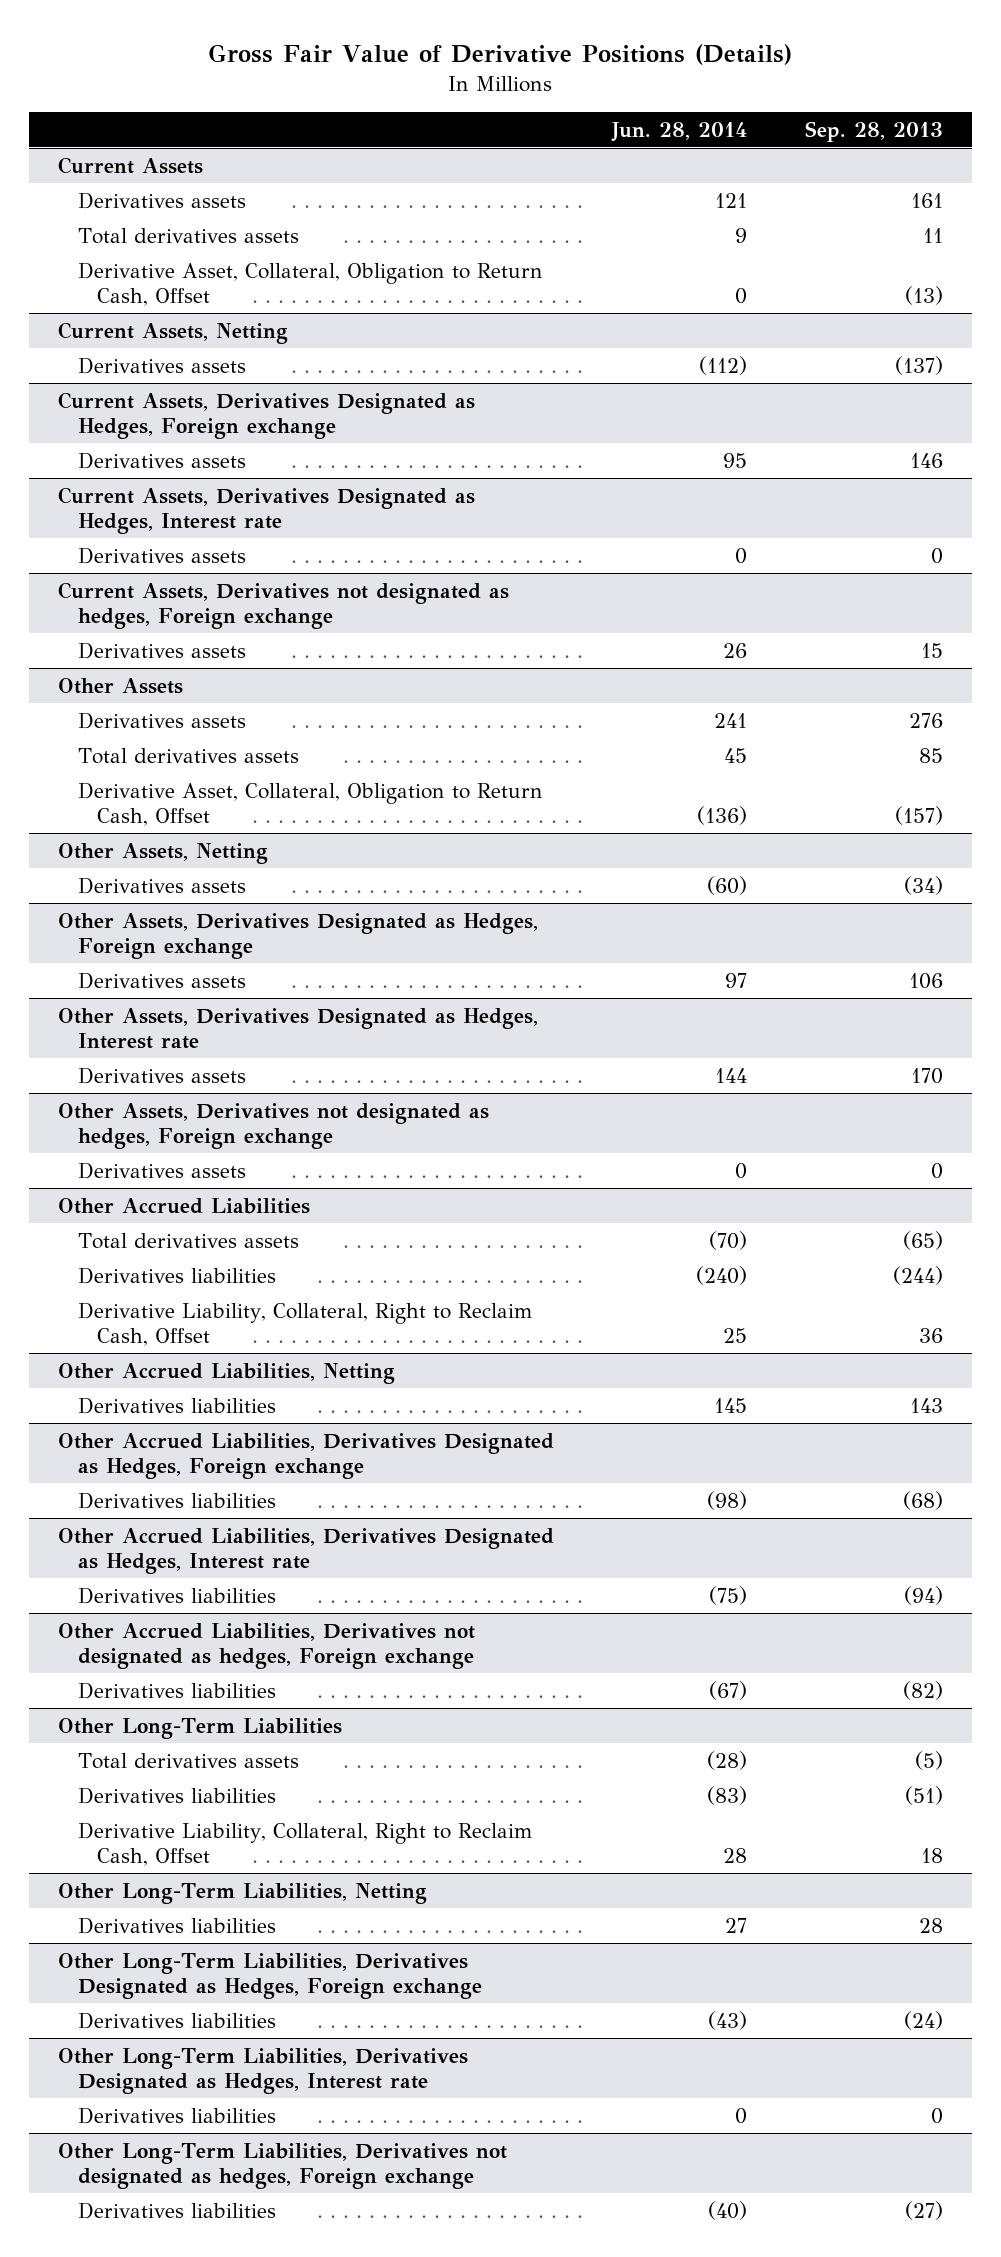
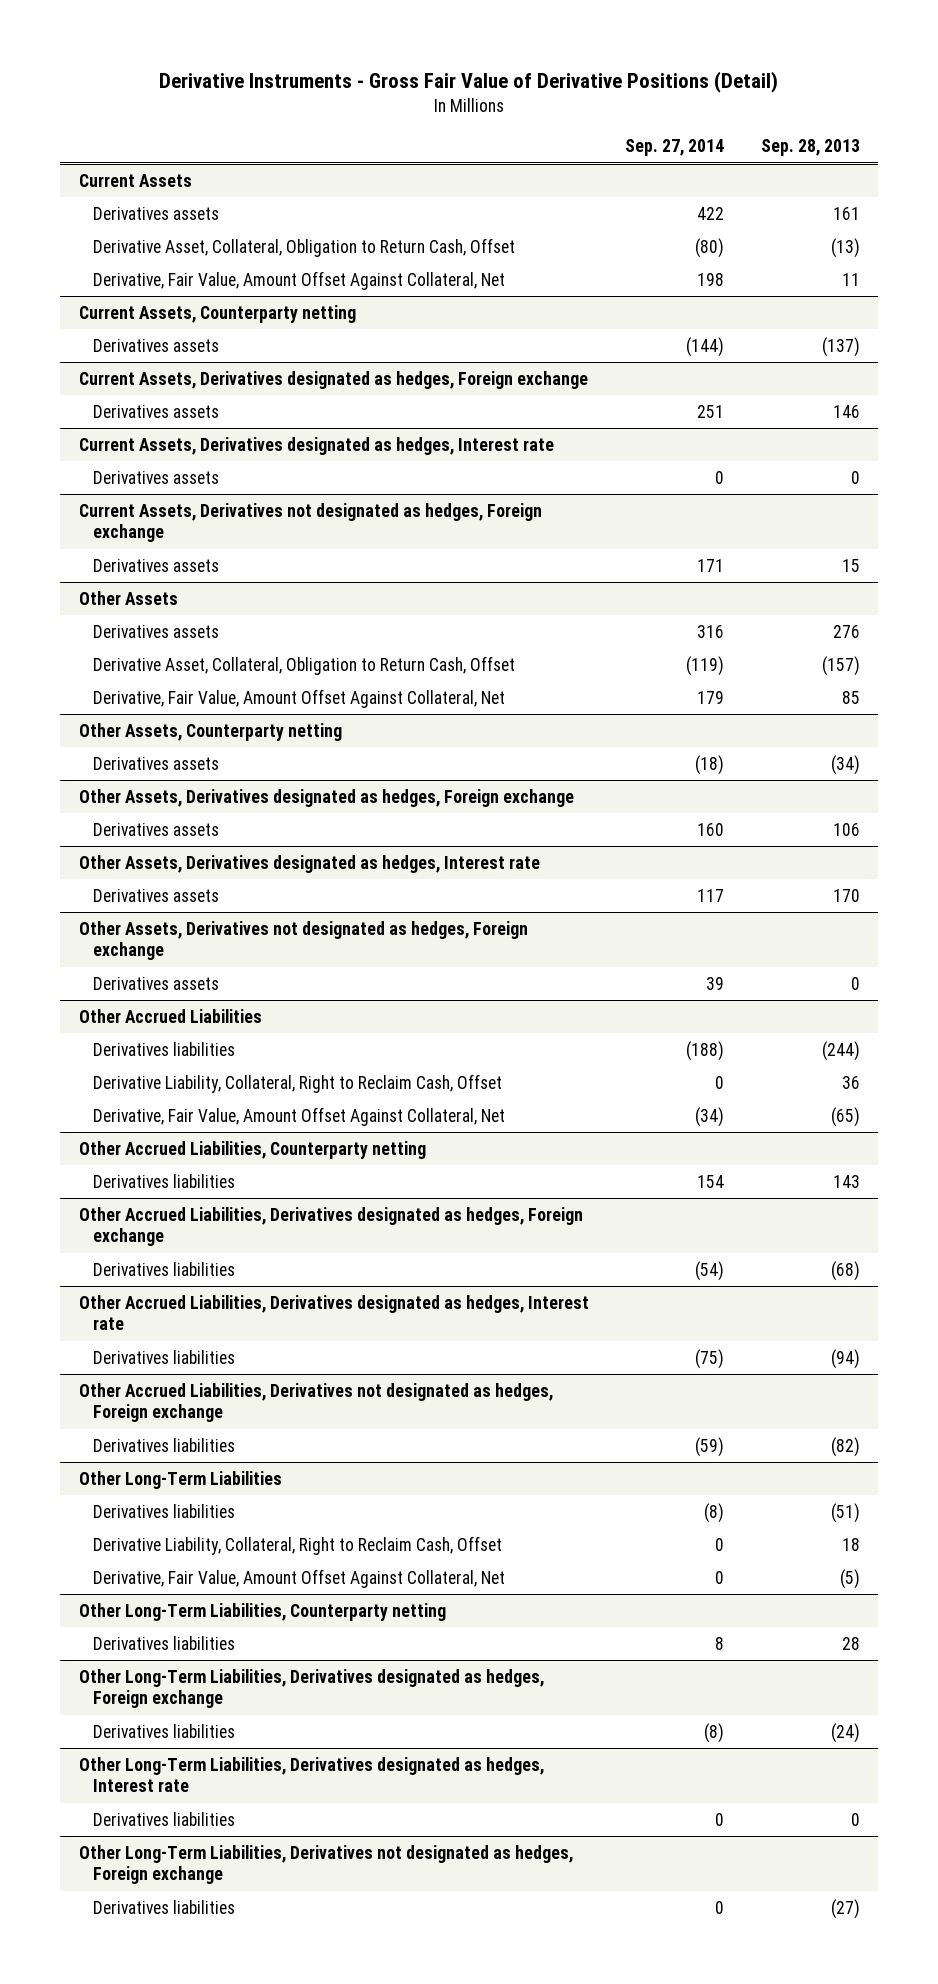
[208,44,793,66] Gross Fair Value of Derivative Positions (Details) -> [159,70,779,93] Derivative Instruments - Gross Fair Value of Derivative Positions (Detail)
[610,121,747,142] Jun. 28, 2014 -> none
none -> [625,139,725,157] Sep. 27, 2014
[77,227,299,244] Total derivatives assets -> none
none -> [92,270,505,290] Derivative, Fair Value, Amount Offset Against Collateral, Net
[58,321,289,344] Current Assets, Netting -> [78,304,356,323] Current Assets, Counterparty netting
[58,391,476,439] Current Assets, Derivatives Designated as Hedges, Foreign exchange -> [78,370,588,389] Current Assets, Derivatives designated as hedges, Foreign exchange
[58,486,476,534] Current Assets, Derivatives Designated as Hedges, Interest rate -> [78,436,554,455] Current Assets, Derivatives designated as hedges, Interest rate
[77,747,299,764] Total derivatives assets -> none
none -> [92,688,505,708] Derivative, Fair Value, Amount Offset Against Collateral, Net
[58,842,269,864] Other Assets, Netting -> [78,722,342,741] Other Assets, Counterparty netting
[58,912,539,959] Other Assets, Derivatives Designated as Hedges, Foreign exchange -> [78,788,574,807] Other Assets, Derivatives designated as hedges, Foreign exchange
[58,1007,539,1049] Other Assets, Derivatives Designated as Hedges, Interest rate -> [78,854,540,873] Other Assets, Derivatives designated as hedges, Interest rate
[77,1232,299,1249] Total derivatives assets -> none
none -> [92,1106,505,1126] Derivative, Fair Value, Amount Offset Against Collateral, Net
[58,1362,396,1384] Other Accrued Liabilities, Netting -> [78,1140,426,1159] Other Accrued Liabilities, Counterparty netting
[58,1432,555,1479] Other Accrued Liabilities, Derivatives Designated as Hedges, Foreign exchange -> [78,1206,583,1247] Other Accrued Liabilities, Derivatives designated as hedges, Foreign exchange
[58,1527,555,1574] Other Accrued Liabilities, Derivatives Designated as Hedges, Interest rate -> [78,1294,589,1331] Other Accrued Liabilities, Derivatives designated as hedges, Interest rate
[77,1752,299,1769] Total derivatives assets -> none
none -> [92,1568,505,1588] Derivative, Fair Value, Amount Offset Against Collateral, Net
[58,1882,428,1904] Other Long-Term Liabilities, Netting -> [78,1602,446,1621] Other Long-Term Liabilities, Counterparty netting
[58,1952,482,1999] Other Long-Term Liabilities, Derivatives Designated as Hedges, Foreign exchange -> [78,1668,544,1709] Other Long-Term Liabilities, Derivatives designated as hedges, Foreign exchange
[58,2047,469,2094] Other Long-Term Liabilities, Derivatives Designated as Hedges, Interest rate -> [78,1756,544,1793] Other Long-Term Liabilities, Derivatives designated as hedges, Interest rate

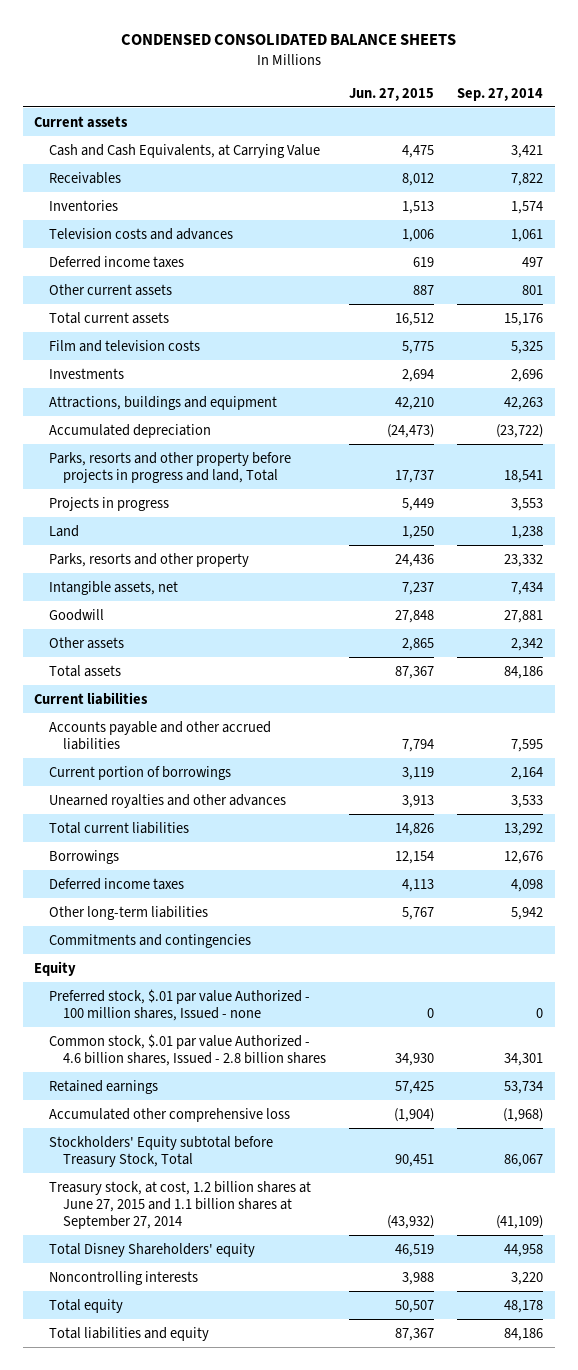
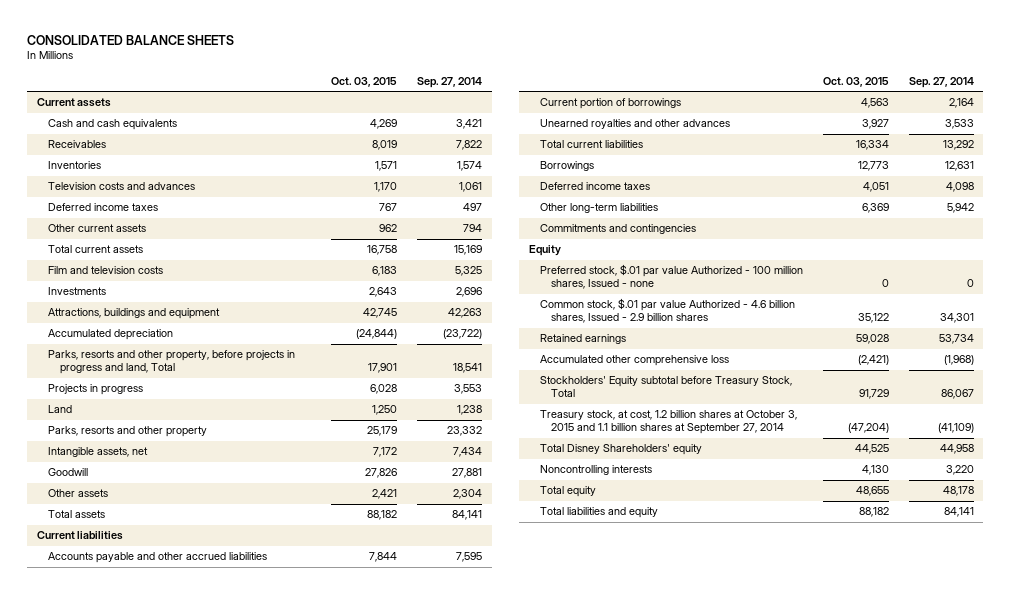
[120,34,456,46] CONDENSED CONSOLIDATED BALANCE SHEETS -> [27,34,235,45] CONSOLIDATED BALANCE SHEETS
[348,87,434,101] Jun. 27, 2015 -> none
none -> [331,76,398,87] Oct. 03, 2015
[48,143,320,158] Cash and Cash Equivalents, at Carrying Value -> [48,119,178,131] Cash and cash equivalents
[522,284,544,295] 801 -> [462,224,482,233] 794
[504,312,544,326] 15,176 -> [453,245,482,256] 15,169
[48,451,291,483] Parks, resorts and other property before projects in progress and land, Total -> [48,350,296,375] Parks, resorts and other property, before projects in progress and land, Total
[511,637,544,651] 2,342 -> [452,489,482,500] 2,304
[504,665,544,679] 84,186 -> [451,510,482,521] 84,141
[504,850,544,864] 12,676 -> [944,161,974,172] 12,631
[48,1033,326,1066] Common stock, $.01 par value Authorized - 4.6 billion shares, Issued - 2.8 billion shares -> [540,298,796,324] Common stock, $.01 par value Authorized - 4.6 billion shares, Issued - 2.9 billion shares
[48,1180,311,1230] Treasury stock, at cost, 1.2 billion shares at June 27, 2015 and 1.1 billion shares at September 27, 2014 -> [540,410,798,435] Treasury stock, at cost, 1.2 billion shares at October 3, 2015 and 1.1 billion shares at September 27, 2014
[504,1327,544,1341] 84,186 -> [943,507,974,518] 84,141

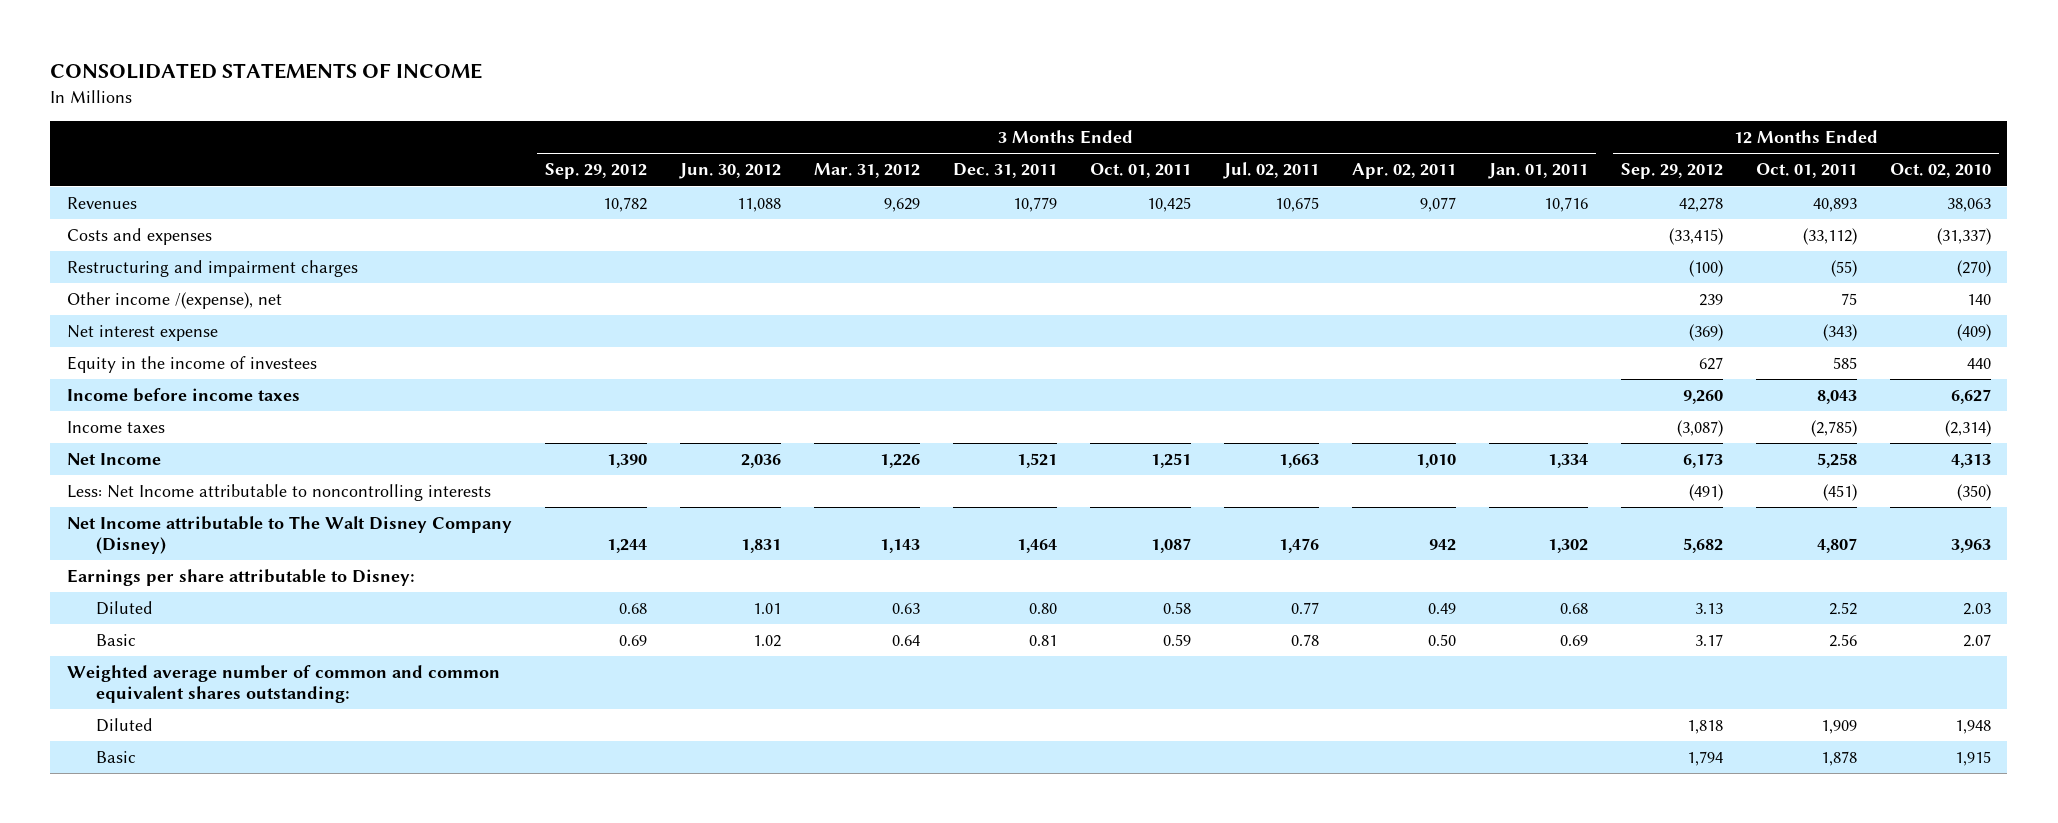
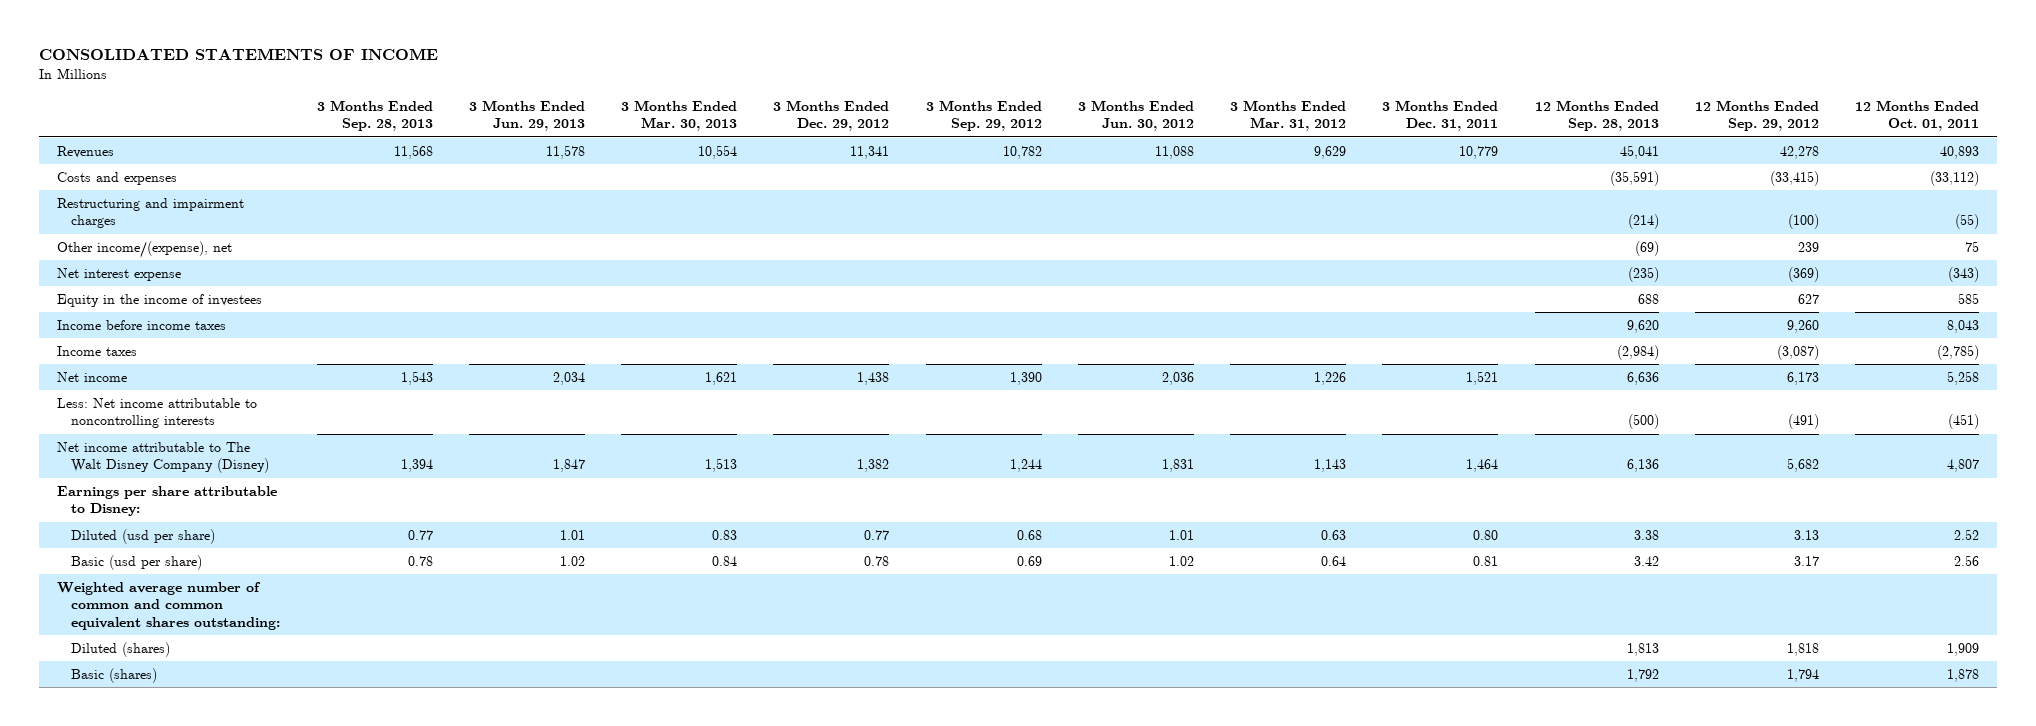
[1089,163,1191,179] Oct. 01, 2011 -> none
[1222,162,1319,180] Jul. 02, 2011 -> none
[1351,163,1456,180] Apr. 02, 2011 -> none
[1487,163,1588,180] Jan. 01, 2011 -> none
[1889,163,1991,179] Oct. 02, 2010 -> none
none -> [316,100,433,132] 3 Months Ended Sep. 28, 2013
none -> [468,100,585,132] 3 Months Ended Jun. 29, 2013
none -> [621,100,738,132] 3 Months Ended Mar. 30, 2013
none -> [773,100,890,132] 3 Months Ended Dec. 29, 2012
none -> [1534,100,1659,132] 12 Months Ended Sep. 28, 2013
[66,292,282,310] Other income /(expense), net -> [56,240,232,258] Other income/(expense), net
[66,453,161,466] Net Income -> [56,371,127,382] Net income
[66,484,491,502] Less: Net Income attributable to noncontrolling interests -> [56,397,257,429] Less: Net income attributable to noncontrolling interests
[66,516,512,555] Net Income attributable to The Walt Disney Company (Disney) -> [56,441,270,474] Net income attributable to The Walt Disney Company (Disney)
[95,601,153,616] Diluted -> [71,528,216,544] Diluted (usd per share)
[95,634,136,647] Basic -> [71,554,203,570] Basic (usd per share)
[95,718,153,733] Diluted -> [71,641,171,657] Diluted (shares)
[95,751,136,764] Basic -> [71,667,158,683] Basic (shares)

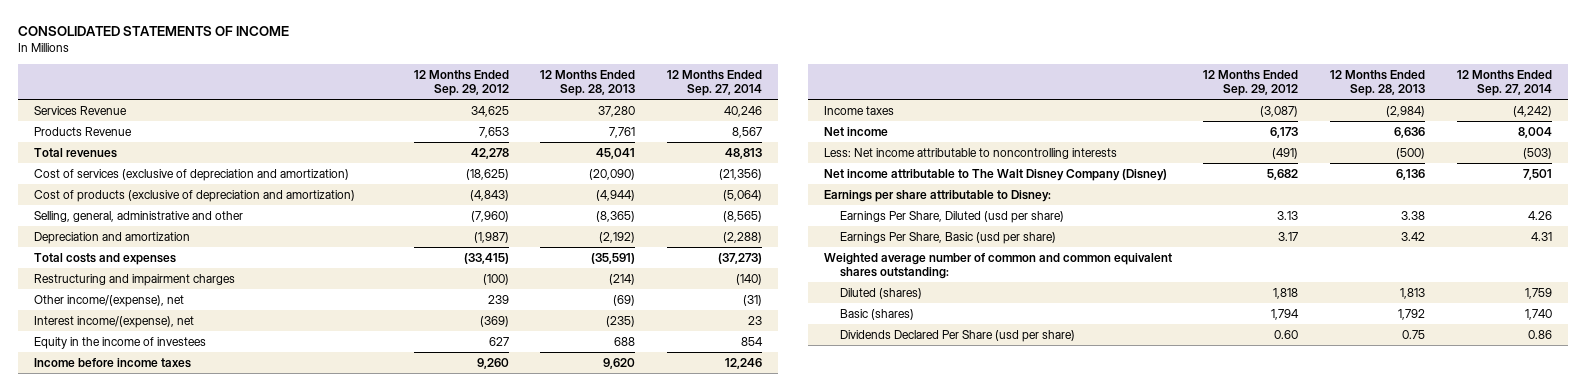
[316,100,433,132] 3 Months Ended Sep. 28, 2013 -> none
[468,100,585,132] 3 Months Ended Jun. 29, 2013 -> none
[621,100,738,132] 3 Months Ended Mar. 30, 2013 -> none
[773,100,890,132] 3 Months Ended Dec. 29, 2012 -> none
[925,100,1042,132] 3 Months Ended Sep. 29, 2012 -> none
[1077,100,1194,132] 3 Months Ended Jun. 30, 2012 -> none
[1230,100,1347,132] 3 Months Ended Mar. 31, 2012 -> none
[1382,100,1499,132] 3 Months Ended Dec. 31, 2011 -> none
[1855,100,1980,132] 12 Months Ended Oct. 01, 2011 -> none
none -> [667,69,763,96] 12 Months Ended Sep. 27, 2014
none -> [33,105,127,115] Services Revenue
none -> [33,126,132,136] Products Revenue
[56,145,114,158] Revenues -> [33,147,117,158] Total revenues
none -> [33,168,349,181] Cost of services (exclusive of depreciation and amortization)
none -> [33,189,355,202] Cost of products (exclusive of depreciation and amortization)
none -> [33,210,243,222] Selling, general, administrative and other
none -> [33,231,190,244] Depreciation and amortization
[56,171,177,185] Costs and expenses -> [33,252,176,265] Total costs and expenses
[56,267,181,281] Net interest expense -> [33,315,194,328] Interest income/(expense), net
[71,528,216,544] Diluted (usd per share) -> [840,210,1065,223] Earnings Per Share, Diluted (usd per share)
[71,554,203,570] Basic (usd per share) -> [840,231,1057,244] Earnings Per Share, Basic (usd per share)
none -> [840,329,1076,342] Dividends Declared Per Share (usd per share)

